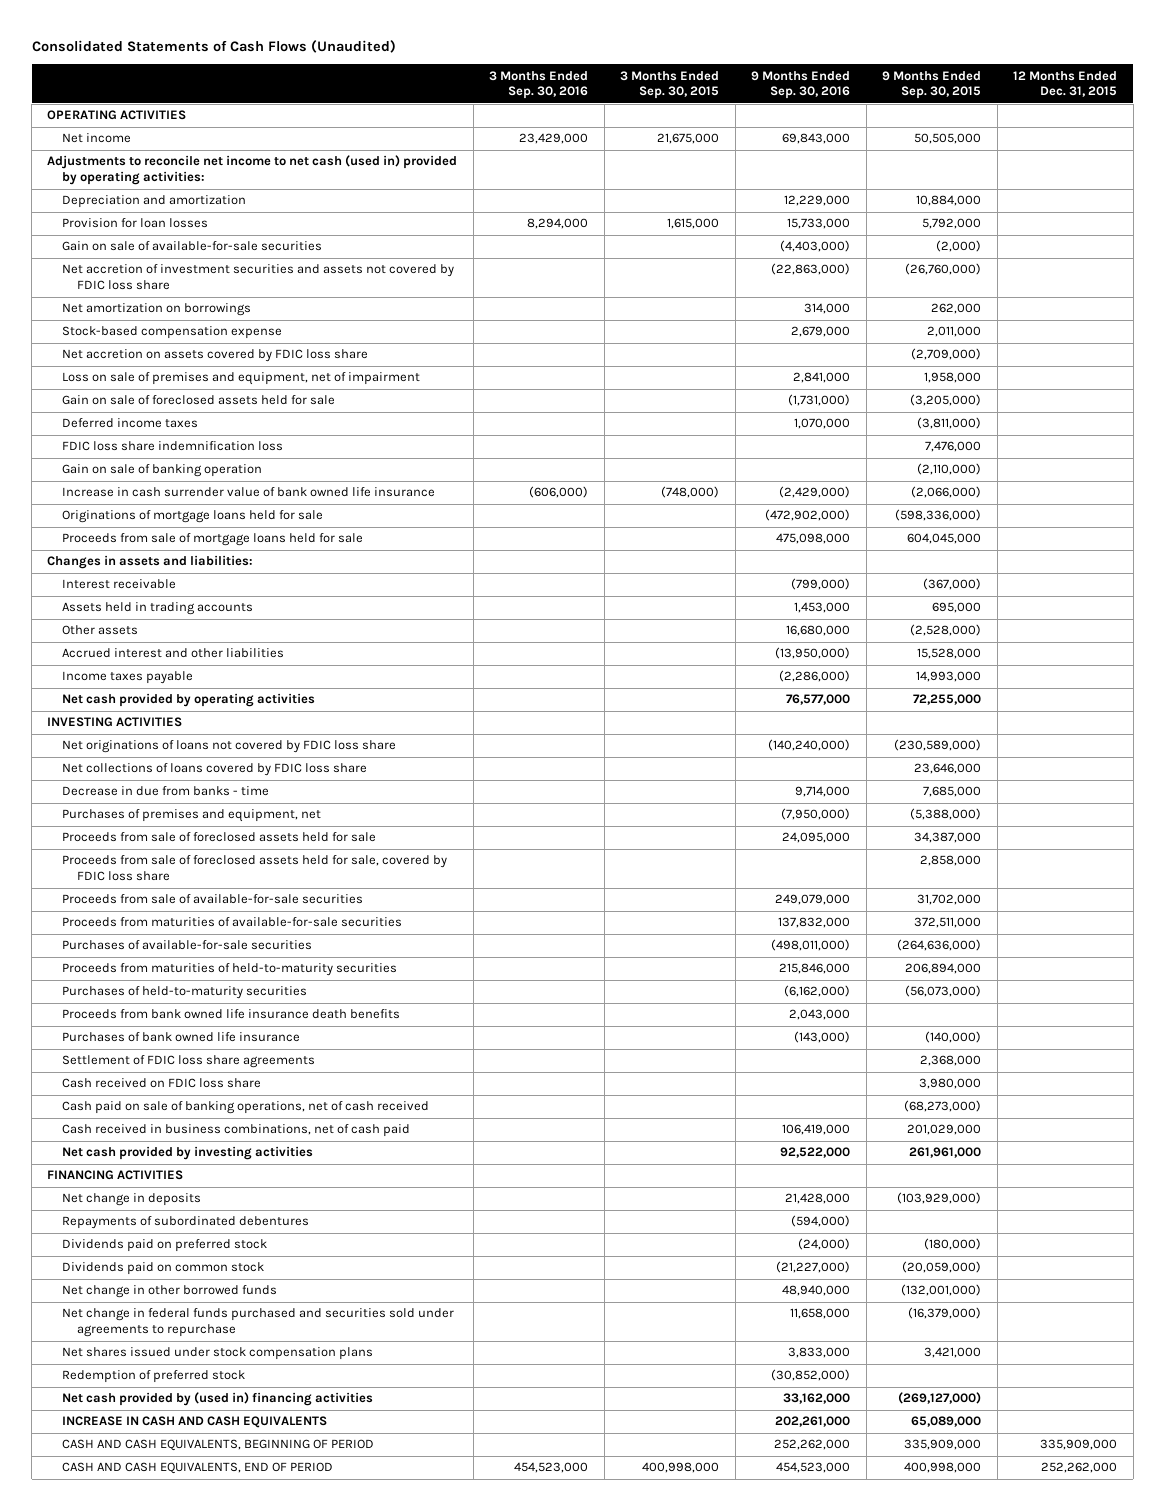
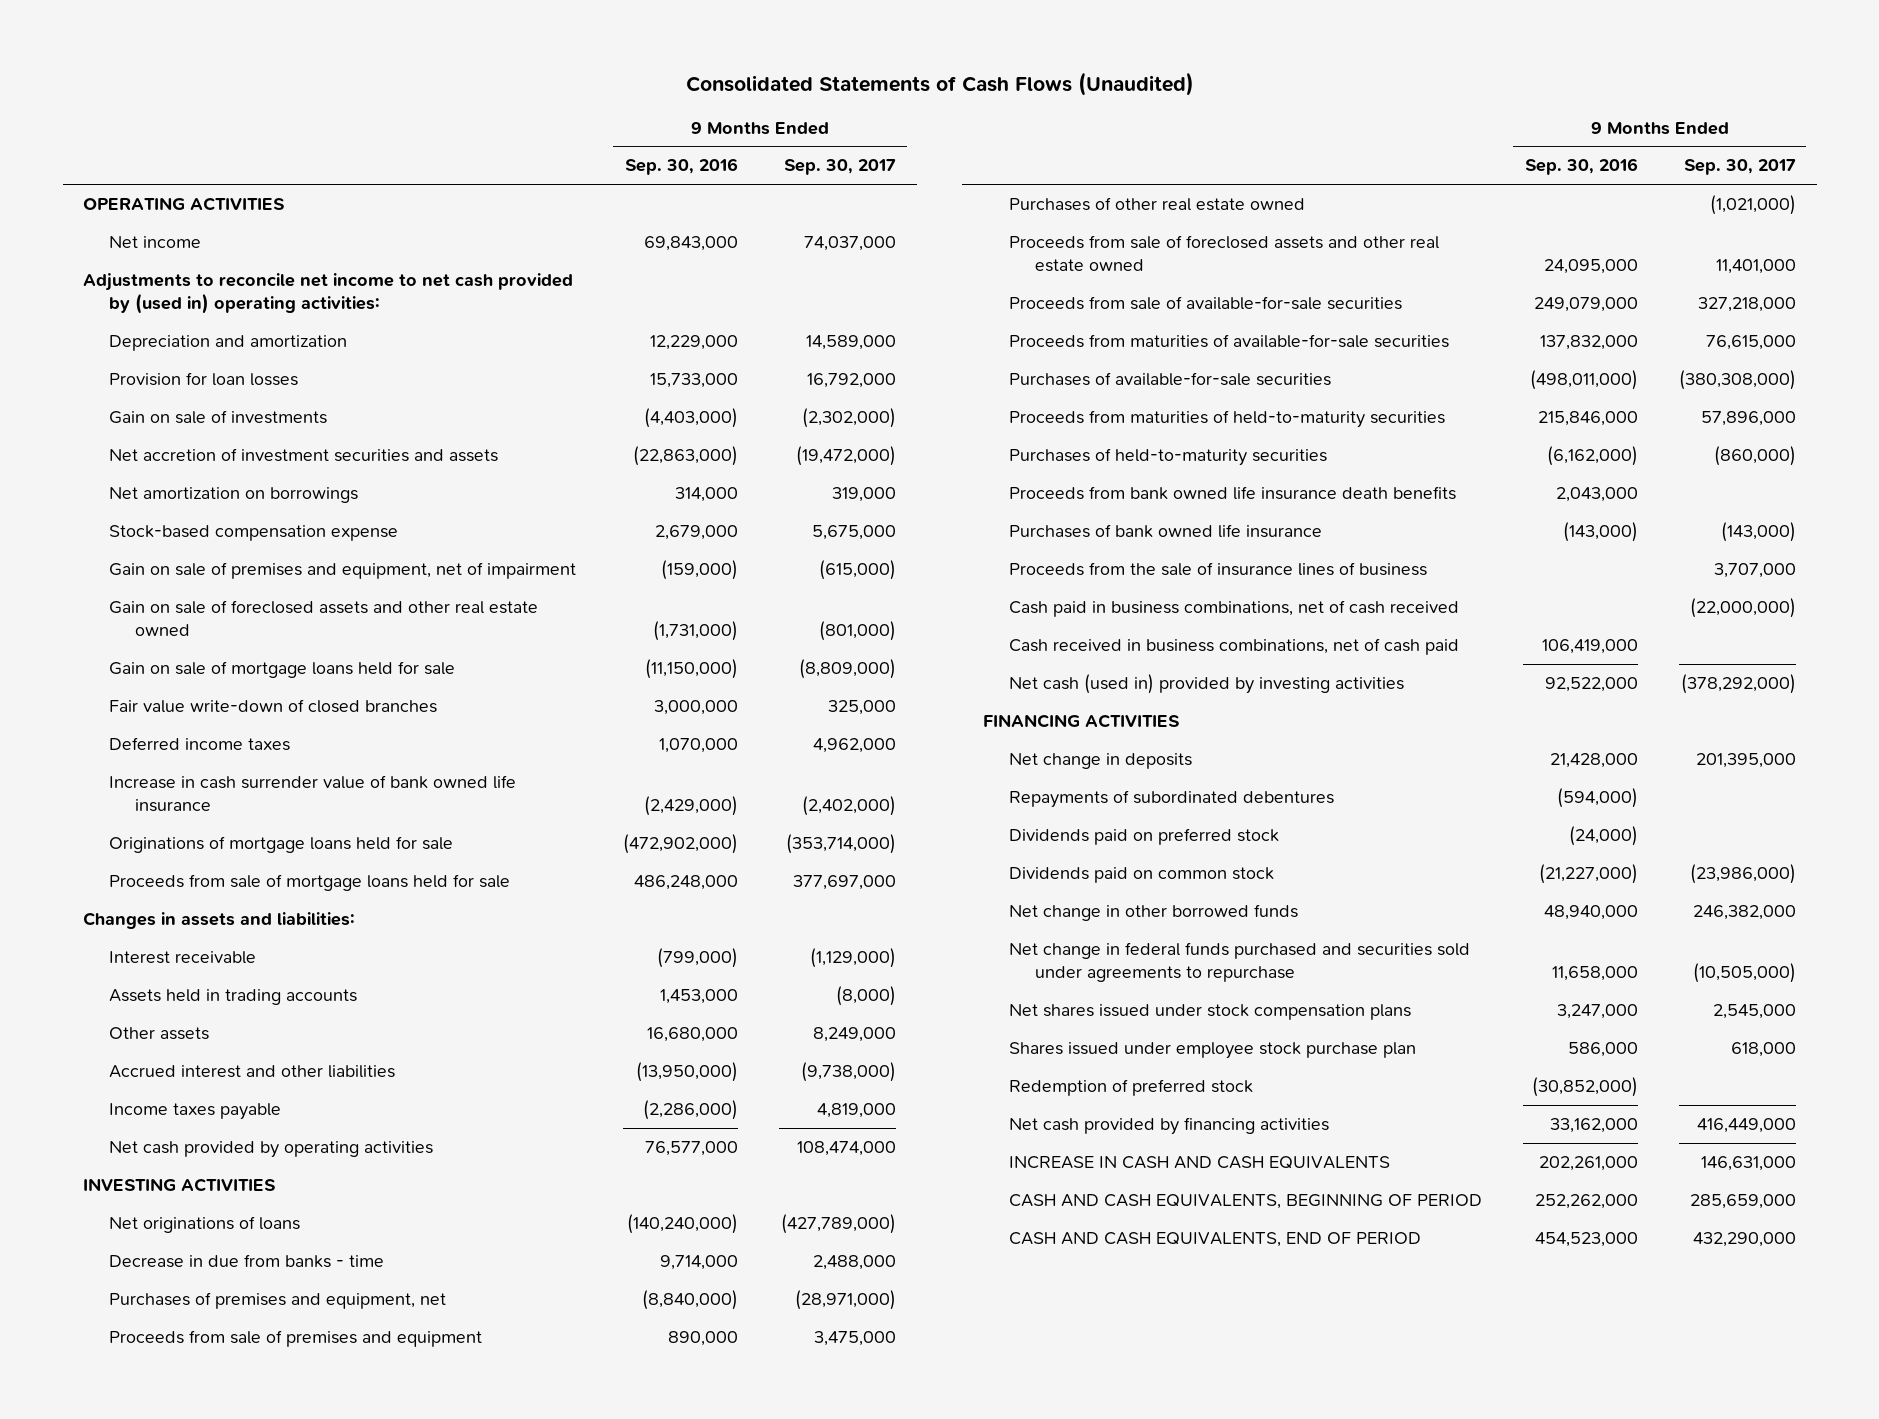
[489,70,589,100] 3 Months Ended Sep. 30, 2016 -> none
[620,70,720,100] 3 Months Ended Sep. 30, 2015 -> none
[882,70,982,100] 9 Months Ended Sep. 30, 2015 -> none
[1013,70,1118,98] 12 Months Ended Dec. 31, 2015 -> none
none -> [784,159,897,176] Sep. 30, 2017
[47,155,458,186] Adjustments to reconcile net income to net cash (used in) provided by operating activities: -> [83,272,574,315] Adjustments to reconcile net income to net cash provided by (used in) operating activities:
[62,241,323,252] Gain on sale of available-for-sale securities -> [108,409,327,424] Gain on sale of investments
[62,264,455,291] Net accretion of investment securities and assets not covered by FDIC loss share -> [108,447,498,462] Net accretion of investment securities and assets
[62,349,369,363] Net accretion on assets covered by FDIC loss share -> none
[62,372,421,386] Loss on sale of premises and equipment, net of impairment -> [108,561,576,579] Gain on sale of premises and equipment, net of impairment
[793,372,851,384] 2,841,000 -> [661,559,739,580] (159,000)
[62,395,336,406] Gain on sale of foreclosed assets held for sale -> [108,599,538,637] Gain on sale of foreclosed assets and other real estate owned
none -> [108,660,455,678] Gain on sale of mortgage loans held for sale
none -> [108,698,437,713] Fair value write-down of closed branches
[62,441,284,452] FDIC loss share indemnification loss -> none
[62,464,263,478] Gain on sale of banking operation -> none
[776,533,851,545] 475,098,000 -> [634,874,739,890] 486,248,000
[62,763,368,777] Net collections of loans covered by FDIC loss share -> none
[62,740,397,754] Net originations of loans not covered by FDIC loss share -> [108,1215,300,1233] Net originations of loans
[62,855,448,882] Proceeds from sale of foreclosed assets held for sale, covered by FDIC loss share -> none
[781,808,851,821] (7,950,000) -> [642,1289,739,1310] (8,840,000)
none -> [108,1329,482,1347] Proceeds from sale of premises and equipment
none -> [1008,196,1305,211] Purchases of other real estate owned
[62,832,377,843] Proceeds from sale of foreclosed assets held for sale -> [1008,234,1439,273] Proceeds from sale of foreclosed assets and other real estate owned
[62,1055,316,1069] Settlement of FDIC loss share agreements -> none
[62,1078,262,1089] Cash received on FDIC loss share -> none
[62,1101,430,1115] Cash paid on sale of banking operations, net of cash received -> none
none -> [1008,561,1427,576] Proceeds from the sale of insurance lines of business
none -> [1008,599,1459,617] Cash paid in business combinations, net of cash received
[62,1146,314,1161] Net cash provided by investing activities -> [1008,673,1404,694] Net cash (used in) provided by investing activities
[788,1347,851,1359] 3,833,000 -> [1556,1003,1638,1019] 3,247,000
none -> [1008,1041,1416,1059] Shares issued under employee stock purchase plan
[62,1392,374,1407] Net cash provided by (used in) financing activities -> [1008,1116,1329,1135] Net cash provided by financing activities

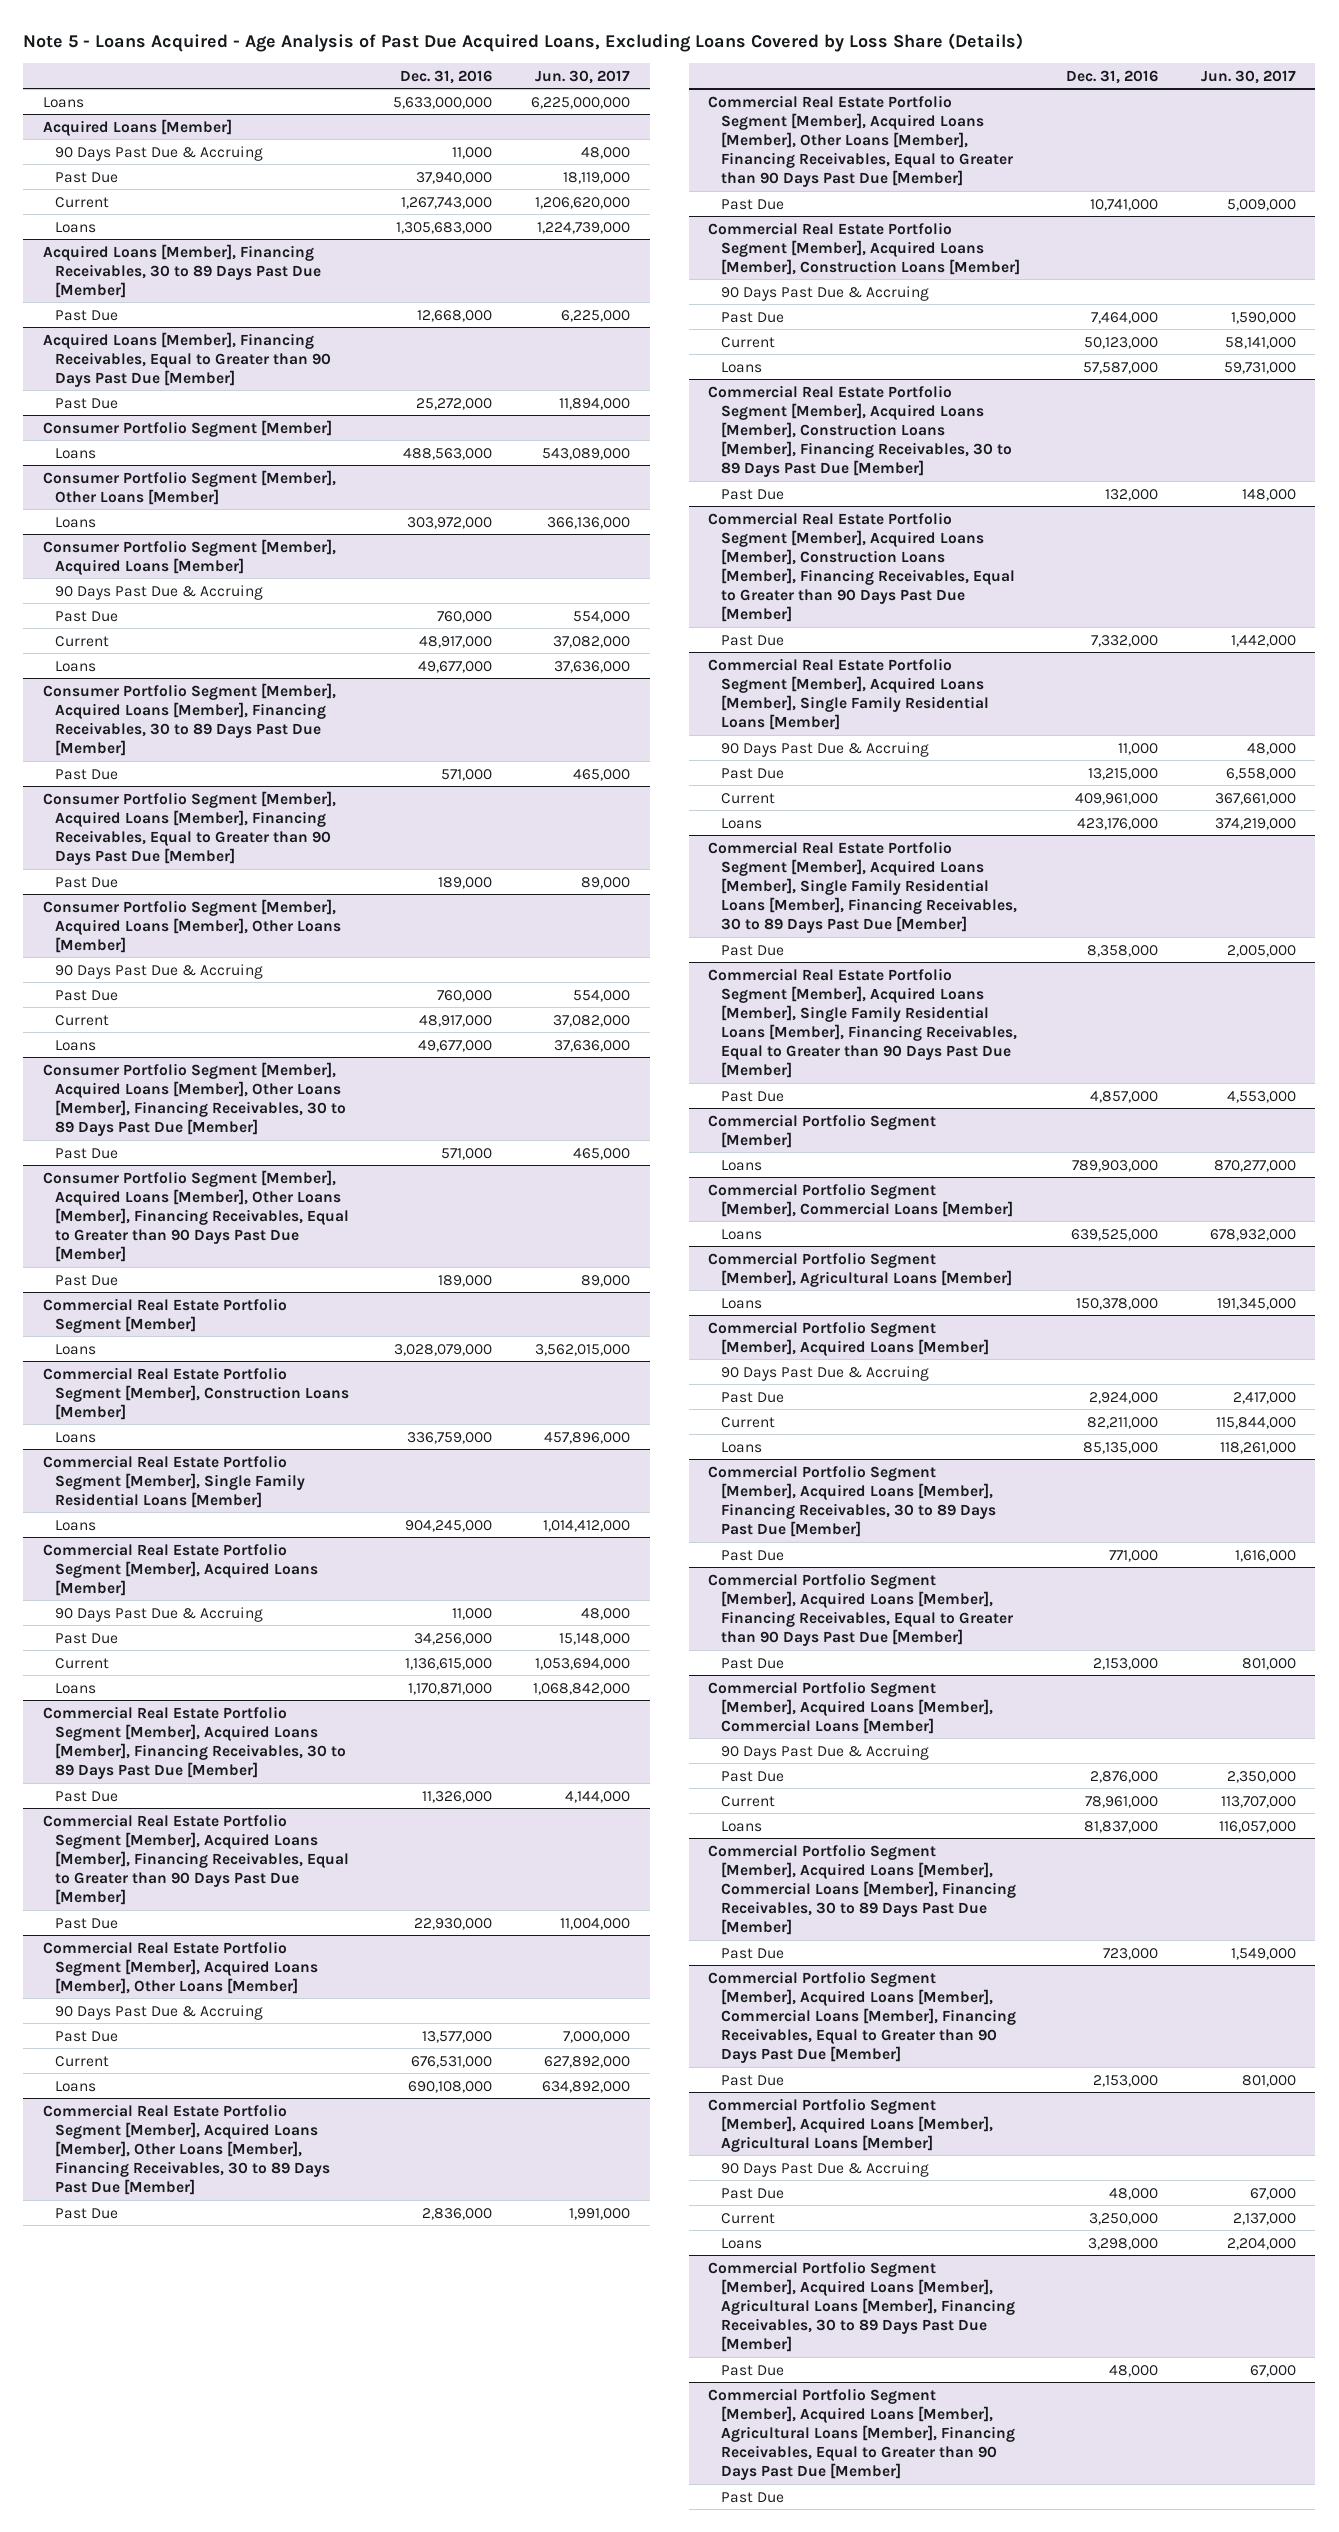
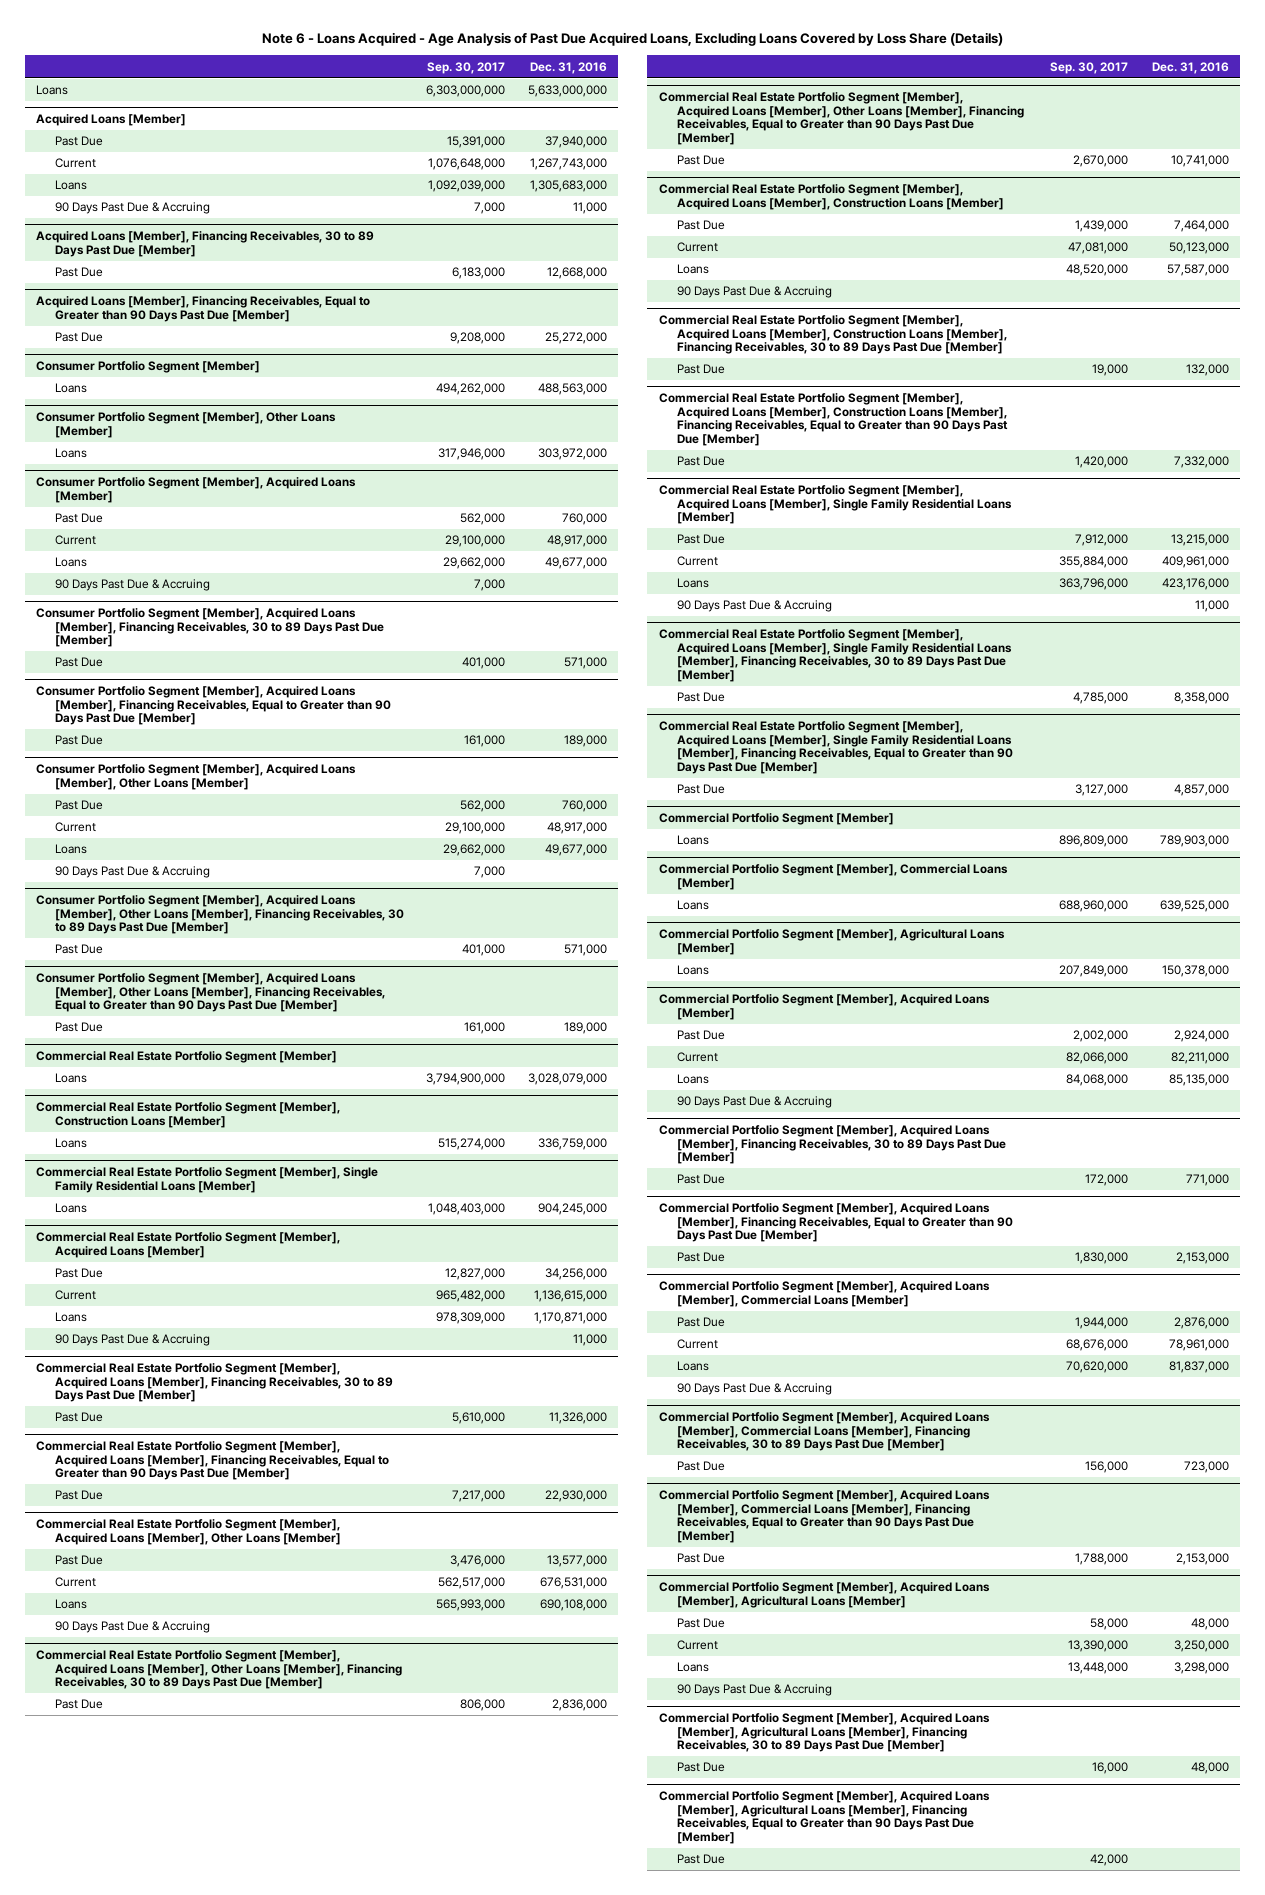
[23,33,1024,53] Note 5 - Loans Acquired - Age Analysis of Past Due Acquired Loans, Excluding Loans Covered by Loss Share (Details) -> [261,32,1003,47] Note 6 - Loans Acquired - Age Analysis of Past Due Acquired Loans, Excluding Loans Covered by Loss Share (Details)
[535,69,631,84] Jun. 30, 2017 -> none
none -> [427,61,506,74] Sep. 30, 2017
[55,145,264,161] 90 Days Past Due & Accruing -> [54,202,210,215] 90 Days Past Due & Accruing
[55,584,264,600] 90 Days Past Due & Accruing -> [54,579,210,592] 90 Days Past Due & Accruing
[55,963,264,979] 90 Days Past Due & Accruing -> [54,866,210,879] 90 Days Past Due & Accruing
[55,1606,264,1622] 90 Days Past Due & Accruing -> [54,1334,210,1347] 90 Days Past Due & Accruing
[55,2004,264,2020] 90 Days Past Due & Accruing -> [54,1621,210,1634] 90 Days Past Due & Accruing
[720,285,929,301] 90 Days Past Due & Accruing -> [677,286,833,299] 90 Days Past Due & Accruing
[720,741,929,757] 90 Days Past Due & Accruing -> [677,600,833,613] 90 Days Past Due & Accruing
[720,1365,929,1381] 90 Days Past Due & Accruing -> [677,1096,833,1109] 90 Days Past Due & Accruing
[720,1744,929,1760] 90 Days Past Due & Accruing -> [677,1383,833,1396] 90 Days Past Due & Accruing
[720,2161,929,2177] 90 Days Past Due & Accruing -> [677,1684,833,1697] 90 Days Past Due & Accruing

